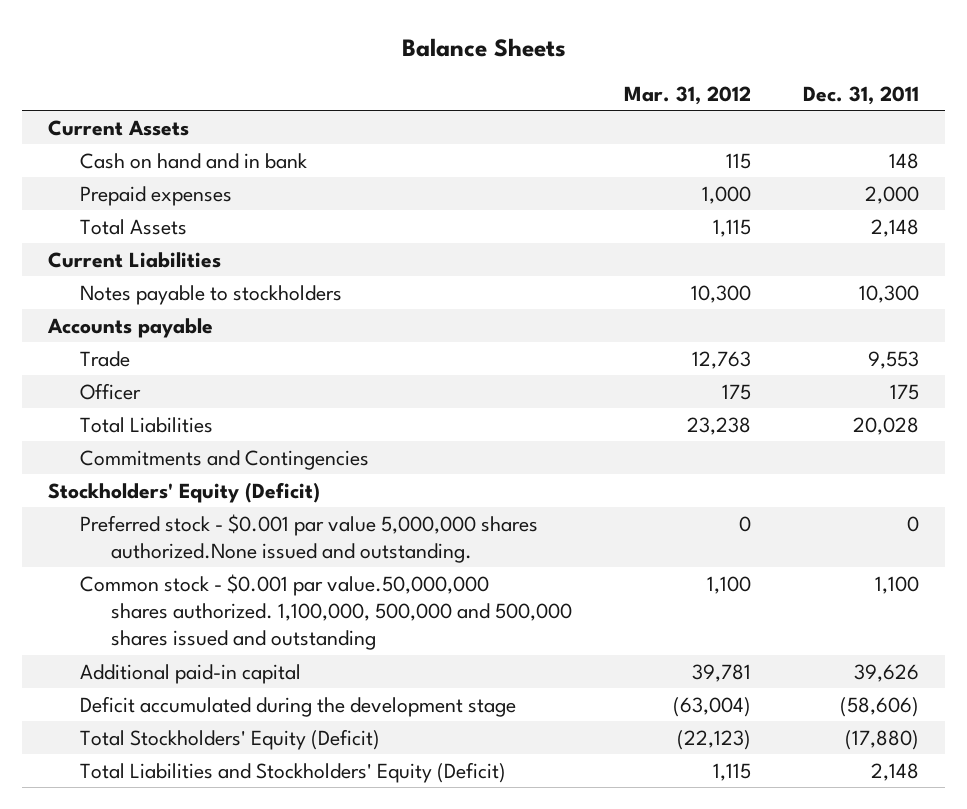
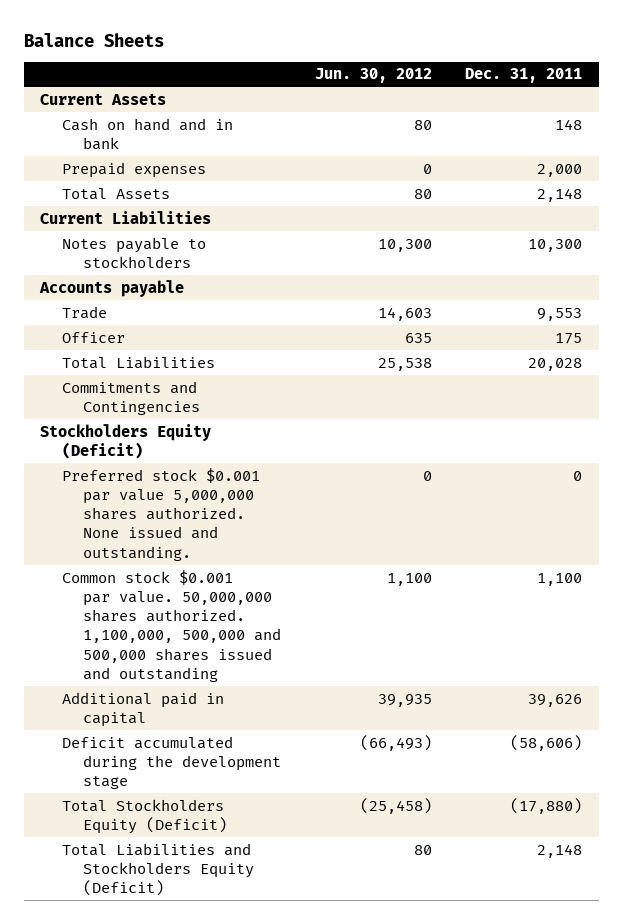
[623,86,751,106] Mar. 31, 2012 -> none
none -> [314,68,432,84] Jun. 30, 2012
[48,481,321,503] Stockholders' Equity (Deficit) -> [40,423,212,459] Stockholders Equity (Deficit)
[79,513,538,563] Preferred stock - $0.001 par value 5,000,000 shares authorized.None issued and outstanding. -> [61,467,260,561] Preferred stock $0.001 par value 5,000,000 shares authorized. None issued and outstanding.
[79,573,572,651] Common stock - $0.001 par value.50,000,000 shares authorized. 1,100,000, 500,000 and 500,000 shares issued and outstanding -> [61,569,281,683] Common stock $0.001 par value. 50,000,000 shares authorized. 1,100,000, 500,000 and 500,000 shares issued and outstanding
[79,663,301,684] Additional paid-in capital -> [61,691,224,727] Additional paid in capital
[79,728,380,750] Total Stockholders' Equity (Deficit) -> [61,798,227,834] Total Stockholders Equity (Deficit)
[79,761,506,783] Total Liabilities and Stockholders' Equity (Deficit) -> [61,842,254,897] Total Liabilities and Stockholders Equity (Deficit)

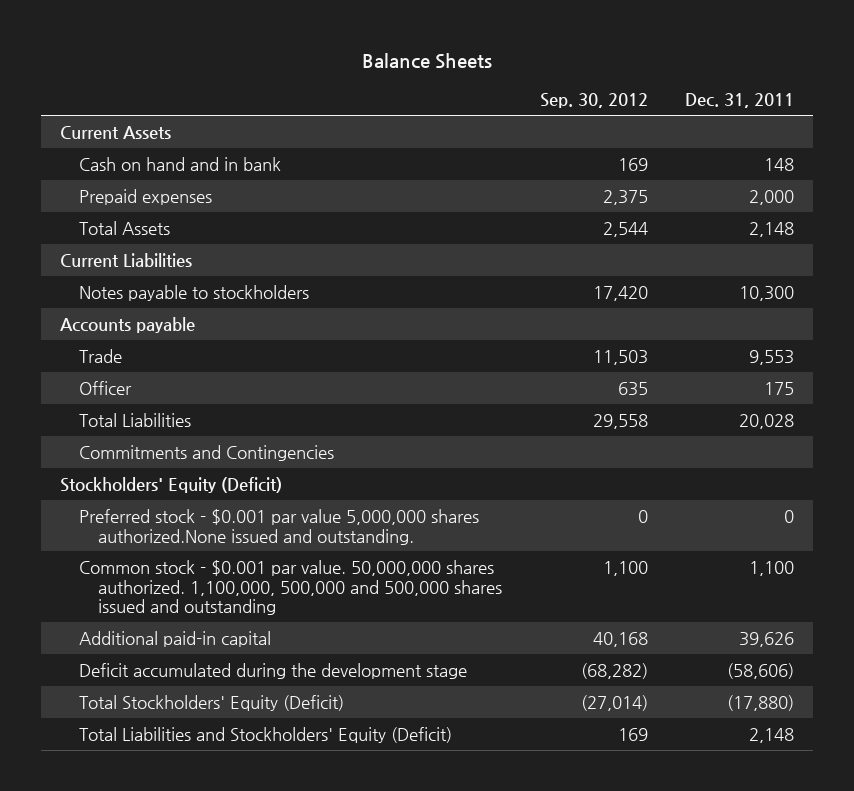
[314,68,432,84] Jun. 30, 2012 -> none
none -> [539,93,648,109] Sep. 30, 2012
[40,423,212,459] Stockholders Equity (Deficit) -> [59,476,282,493] Stockholders' Equity (Deficit)
[61,467,260,561] Preferred stock $0.001 par value 5,000,000 shares authorized. None issued and outstanding. -> [78,508,479,545] Preferred stock - $0.001 par value 5,000,000 shares authorized.None issued and outstanding.
[61,569,281,683] Common stock $0.001 par value. 50,000,000 shares authorized. 1,100,000, 500,000 and 500,000 shares issued and outstanding -> [78,559,503,616] Common stock - $0.001 par value. 50,000,000 shares authorized. 1,100,000, 500,000 and 500,000 shares issued and outstanding
[61,691,224,727] Additional paid in capital -> [78,630,271,647] Additional paid-in capital
[61,798,227,834] Total Stockholders Equity (Deficit) -> [78,694,344,711] Total Stockholders' Equity (Deficit)
[61,842,254,897] Total Liabilities and Stockholders Equity (Deficit) -> [78,726,452,743] Total Liabilities and Stockholders' Equity (Deficit)

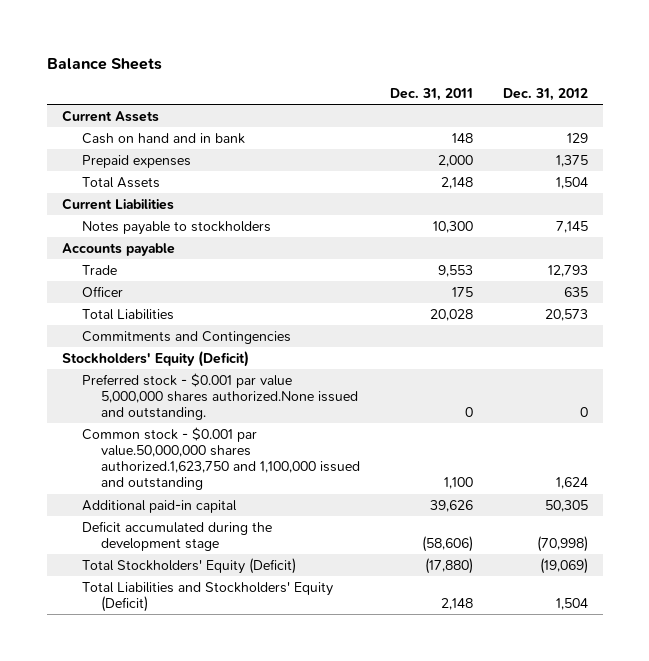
[539,93,648,109] Sep. 30, 2012 -> none
none -> [502,88,588,102] Dec. 31, 2012
[78,559,503,616] Common stock - $0.001 par value. 50,000,000 shares authorized. 1,100,000, 500,000 and 500,000 shares issued and outstanding -> [81,426,361,491] Common stock - $0.001 par value.50,000,000 shares authorized.1,623,750 and 1,100,000 issued and outstanding

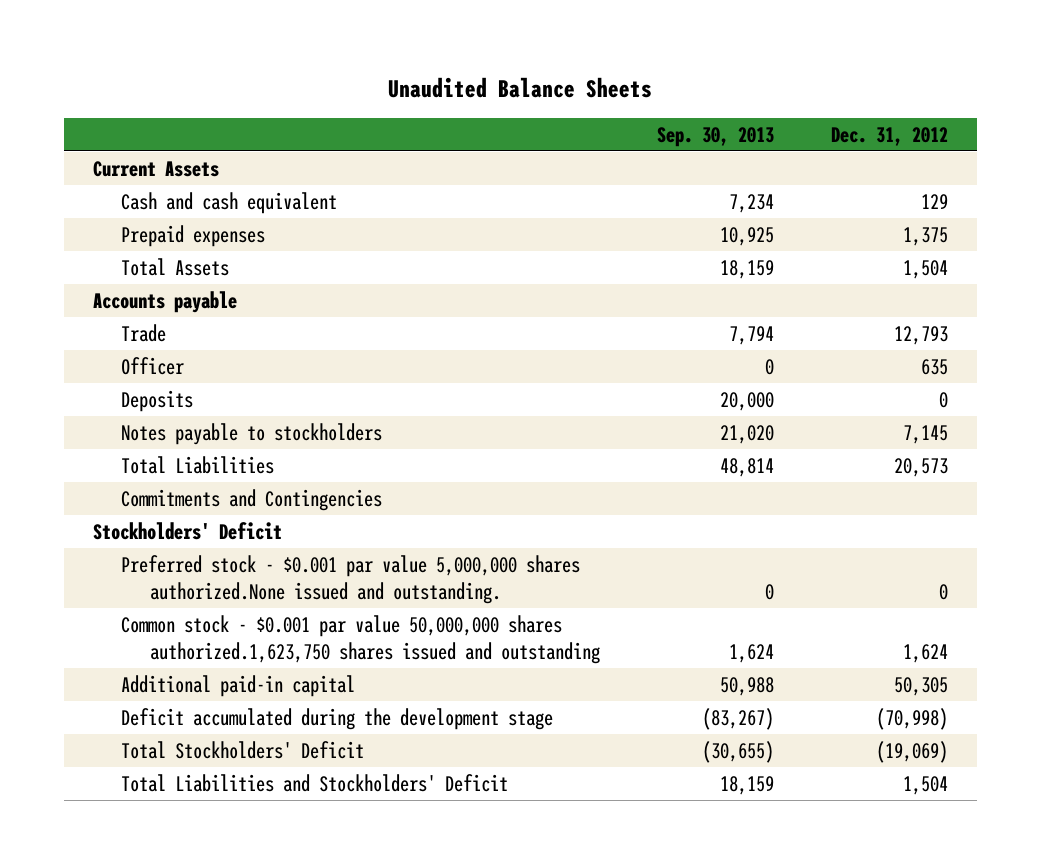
[46,57,162,70] Balance Sheets -> [388,76,653,98] Unaudited Balance Sheets
[390,88,474,102] Dec. 31, 2011 -> none
none -> [657,126,775,147] Sep. 30, 2013
[81,132,245,144] Cash on hand and in bank -> [121,191,338,214] Cash and cash equivalent
[61,197,174,210] Current Liabilities -> none
none -> [121,389,194,412] Deposits
[81,220,271,235] Notes payable to stockholders -> [121,422,383,445] Notes payable to stockholders
[61,350,249,367] Stockholders' Equity (Deficit) -> [92,521,282,540] Stockholders' Deficit
[81,426,361,491] Common stock - $0.001 par value.50,000,000 shares authorized.1,623,750 and 1,100,000 issued and outstanding -> [121,614,600,664] Common stock - $0.001 par value 50,000,000 shares authorized.1,623,750 shares issued and outstanding
[81,557,296,574] Total Stockholders' Equity (Deficit) -> [121,740,365,759] Total Stockholders' Deficit
[81,581,333,612] Total Liabilities and Stockholders' Equity (Deficit) -> [121,773,509,792] Total Liabilities and Stockholders' Deficit

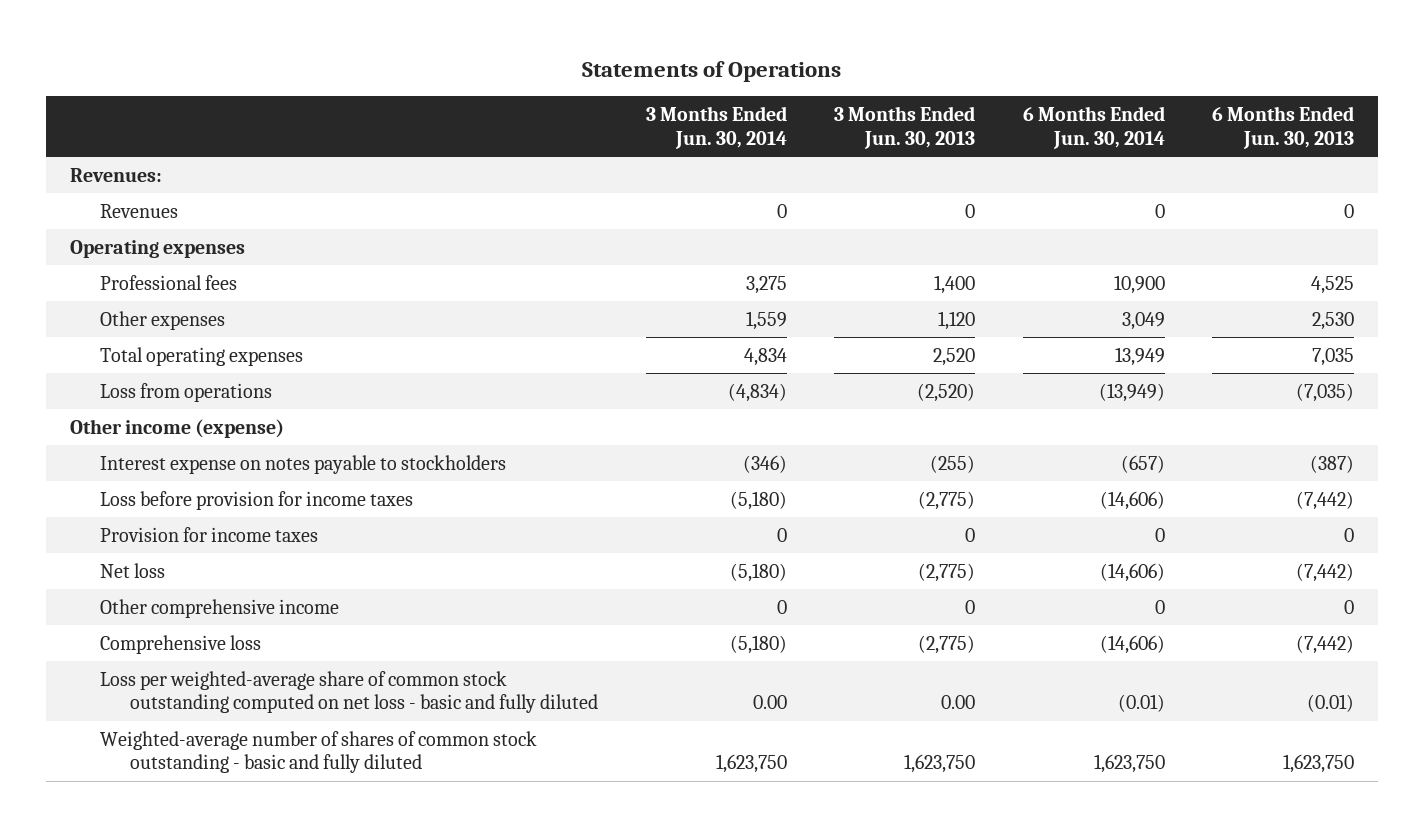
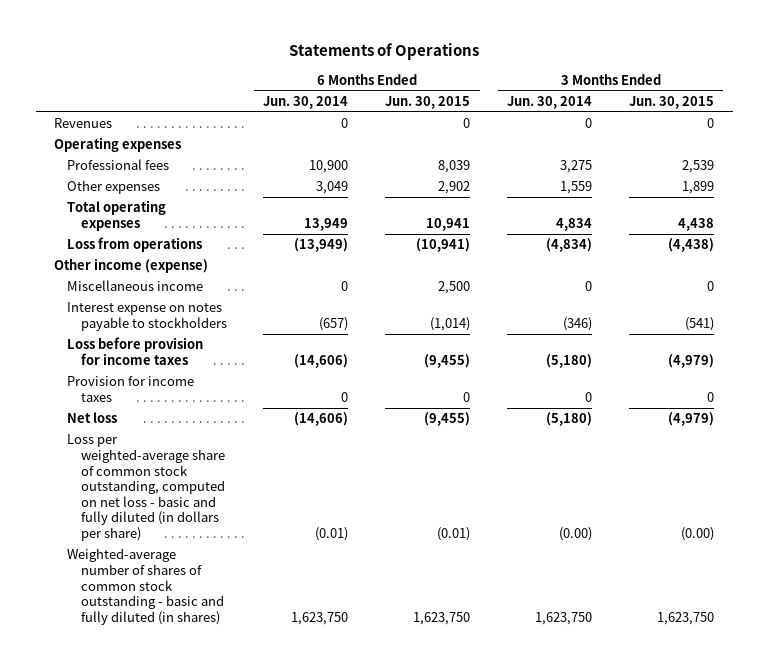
[834,106,976,149] 3 Months Ended Jun. 30, 2013 -> none
[1212,106,1355,149] 6 Months Ended Jun. 30, 2013 -> none
none -> [385,96,471,110] Jun. 30, 2015
none -> [629,96,715,110] Jun. 30, 2015
[70,167,163,182] Revenues: -> none
none -> [67,280,204,292] Miscellaneous income
[100,598,340,618] Other comprehensive income -> none
[100,634,262,654] Comprehensive loss -> none
[100,670,599,714] Loss per weighted-average share of common stock outstanding computed on net loss - basic and fully diluted -> [67,434,225,542] Loss per weighted-average share of common stock outstanding, computed on net loss - basic and fully diluted (in dollars per share)
[752,695,787,710] 0.00 -> [559,527,593,542] (0.00)
[100,730,538,774] Weighted-average number of shares of common stock outstanding - basic and fully diluted -> [67,548,224,625] Weighted-average number of shares of common stock outstanding - basic and fully diluted (in shares)

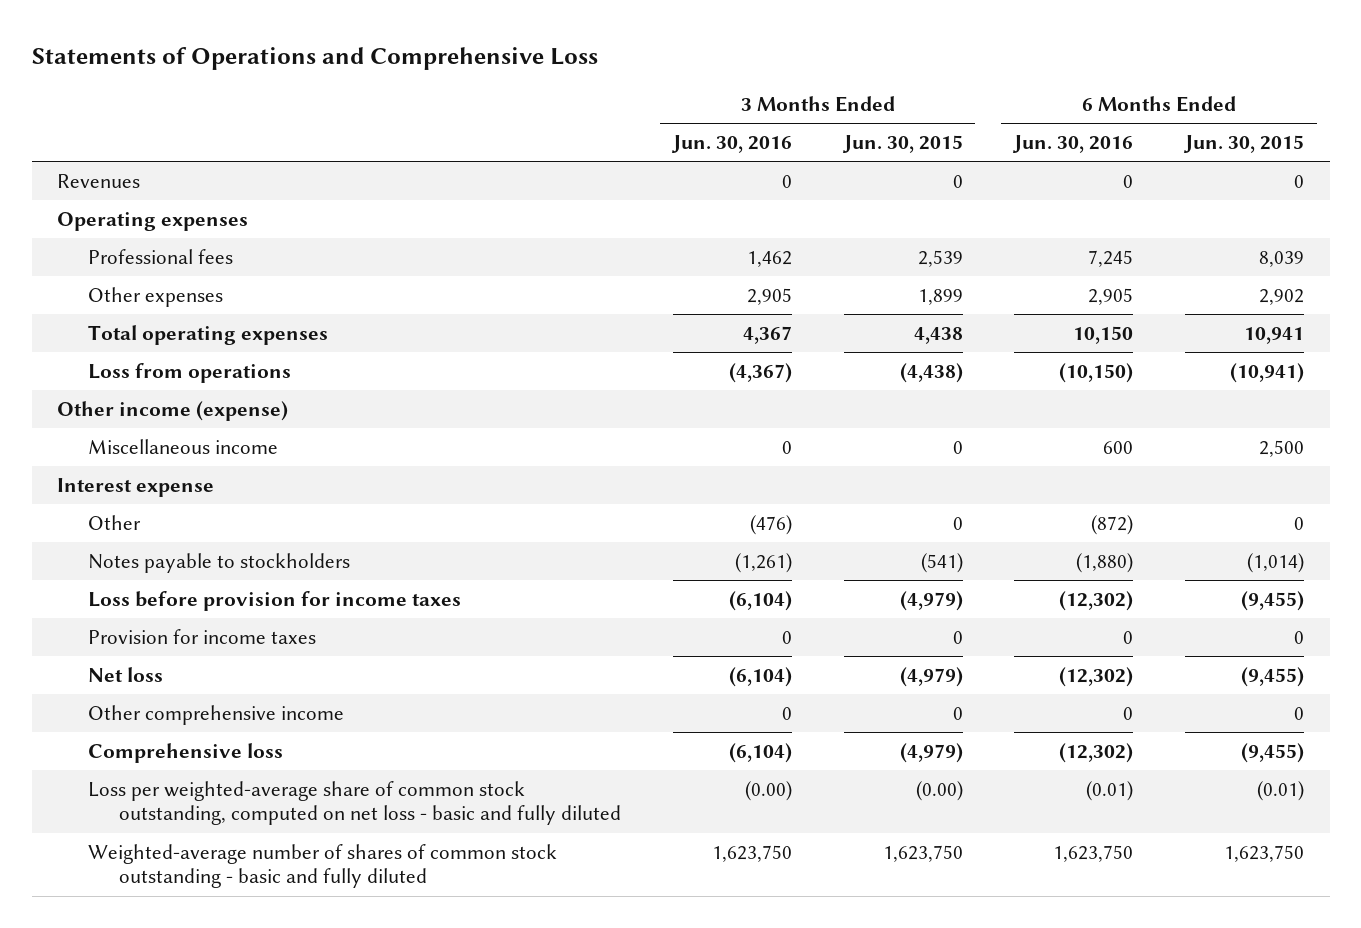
[289,43,480,61] Statements of Operations -> [31,47,598,71] Statements of Operations and Comprehensive Loss
[263,96,349,110] Jun. 30, 2014 -> none
[507,96,593,110] Jun. 30, 2014 -> none
none -> [670,135,792,154] Jun. 30, 2016
none -> [1012,135,1134,154] Jun. 30, 2016
none -> [57,477,215,497] Interest expense
none -> [88,514,142,530] Other
[67,302,227,332] Interest expense on notes payable to stockholders -> [88,552,351,573] Notes payable to stockholders
none -> [88,704,345,725] Other comprehensive income
none -> [88,742,284,763] Comprehensive loss
[67,434,225,542] Loss per weighted-average share of common stock outstanding, computed on net loss - basic and fully diluted (in dollars per share) -> [88,780,622,826] Loss per weighted-average share of common stock outstanding, computed on net loss - basic and fully diluted
[67,548,224,625] Weighted-average number of shares of common stock outstanding - basic and fully diluted (in shares) -> [88,843,558,889] Weighted-average number of shares of common stock outstanding - basic and fully diluted

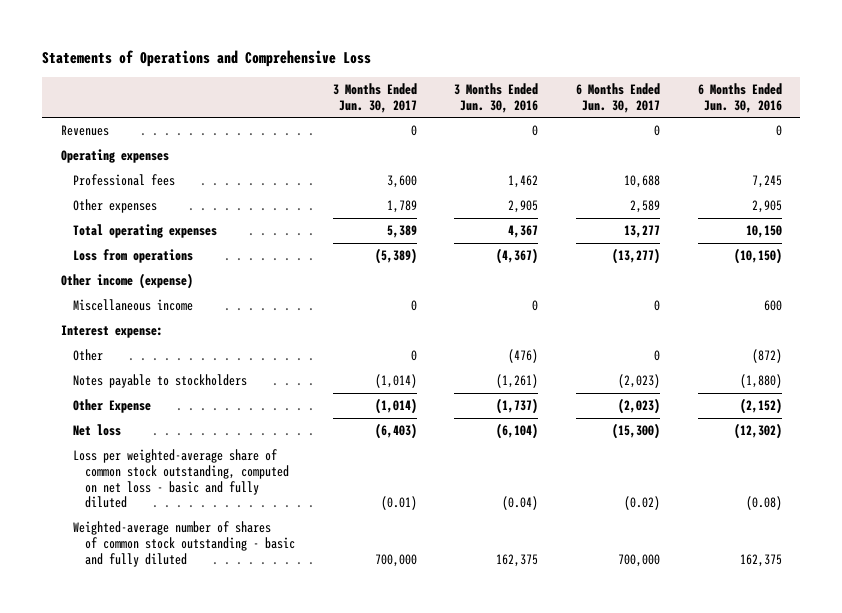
[841,135,963,154] Jun. 30, 2015 -> none
[1182,135,1304,154] Jun. 30, 2015 -> none
none -> [332,82,417,113] 3 Months Ended Jun. 30, 2017
none -> [576,82,661,113] 6 Months Ended Jun. 30, 2017
[57,477,215,497] Interest expense -> [60,325,163,339] Interest expense:
[88,590,462,611] Loss before provision for income taxes -> none
[88,628,317,644] Provision for income taxes -> none
none -> [72,399,151,414] Other Expense
[88,704,345,725] Other comprehensive income -> none
[88,742,284,763] Comprehensive loss -> none
[744,780,792,801] (0.00) -> [502,496,539,511] (0.04)
[1086,780,1134,801] (0.01) -> [745,496,782,511] (0.08)
[711,844,792,862] 1,623,750 -> [496,553,539,567] 162,375
[1053,844,1134,862] 1,623,750 -> [739,553,782,567] 162,375

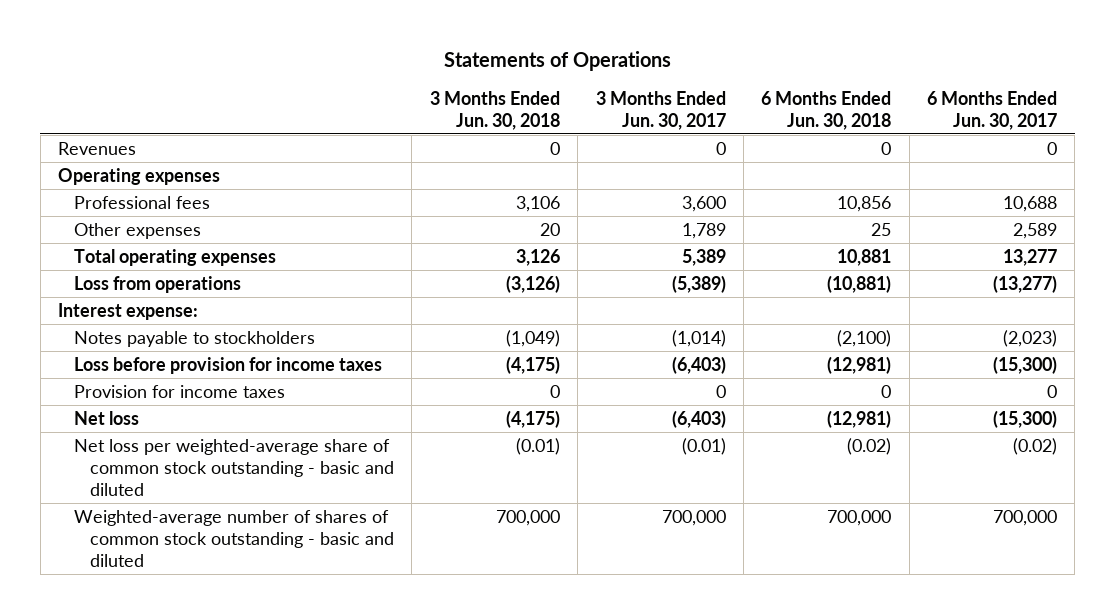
[41,49,371,67] Statements of Operations and Comprehensive Loss -> [443,51,671,72] Statements of Operations
[454,82,539,113] 3 Months Ended Jun. 30, 2016 -> none
[697,82,782,113] 6 Months Ended Jun. 30, 2016 -> none
none -> [429,90,560,130] 3 Months Ended Jun. 30, 2018
none -> [761,90,892,130] 6 Months Ended Jun. 30, 2018
[60,273,193,290] Other income (expense) -> none
[72,299,193,312] Miscellaneous income -> none
[72,349,103,362] Other -> none
[72,399,151,414] Other Expense -> none
none -> [74,356,383,374] Loss before provision for income taxes
none -> [74,384,286,398] Provision for income taxes
[72,449,290,509] Loss per weighted-average share of common stock outstanding, computed on net loss - basic and fully diluted -> [74,438,395,496] Net loss per weighted-average share of common stock outstanding - basic and diluted
[72,521,296,567] Weighted-average number of shares of common stock outstanding - basic and fully diluted -> [74,509,395,567] Weighted-average number of shares of common stock outstanding - basic and diluted

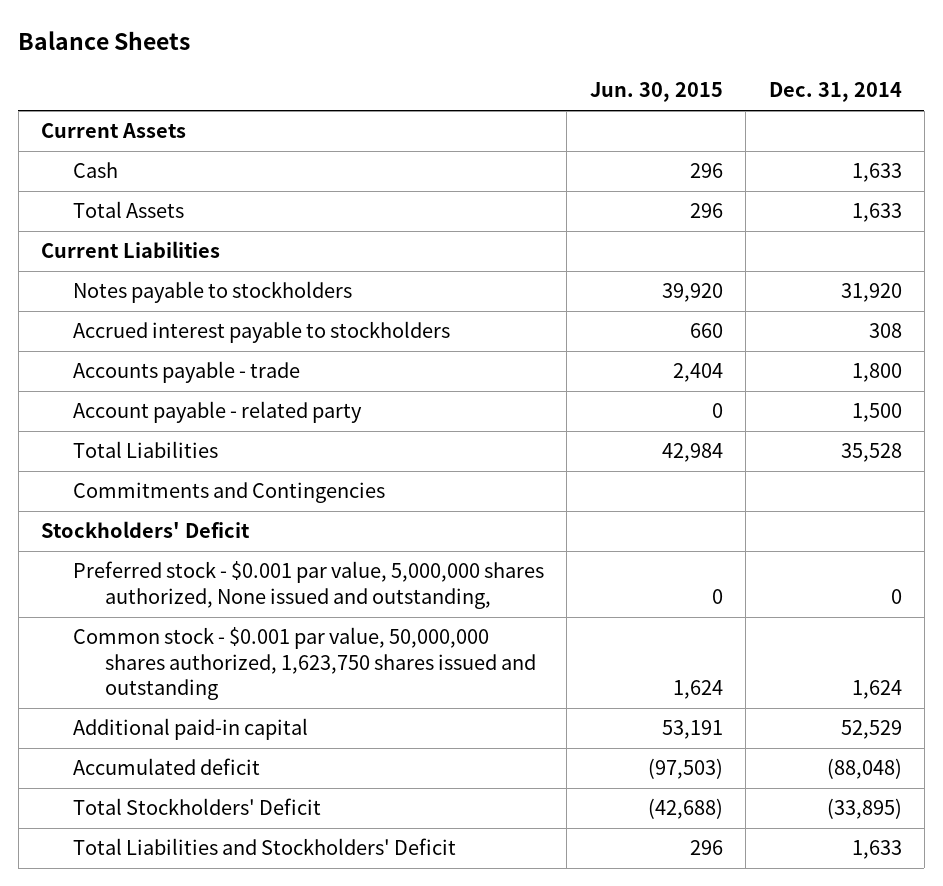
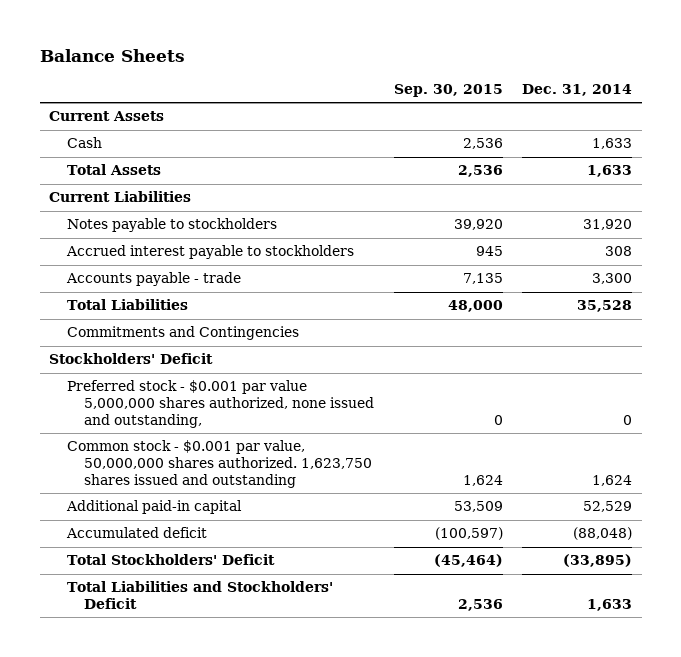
[589,82,723,103] Jun. 30, 2015 -> none
none -> [393,84,503,98] Sep. 30, 2015
[73,401,363,424] Account payable - related party -> none
[851,363,902,383] 1,800 -> [591,273,632,285] 3,300
[73,561,545,609] Preferred stock - $0.001 par value, 5,000,000 shares authorized, None issued and outstanding, -> [66,380,375,428] Preferred stock - $0.001 par value 5,000,000 shares authorized, none issued and outstanding,
[73,627,536,701] Common stock - $0.001 par value, 50,000,000 shares authorized, 1,623,750 shares issued and outstanding -> [66,440,373,488] Common stock - $0.001 par value, 50,000,000 shares authorized. 1,623,750 shares issued and outstanding

